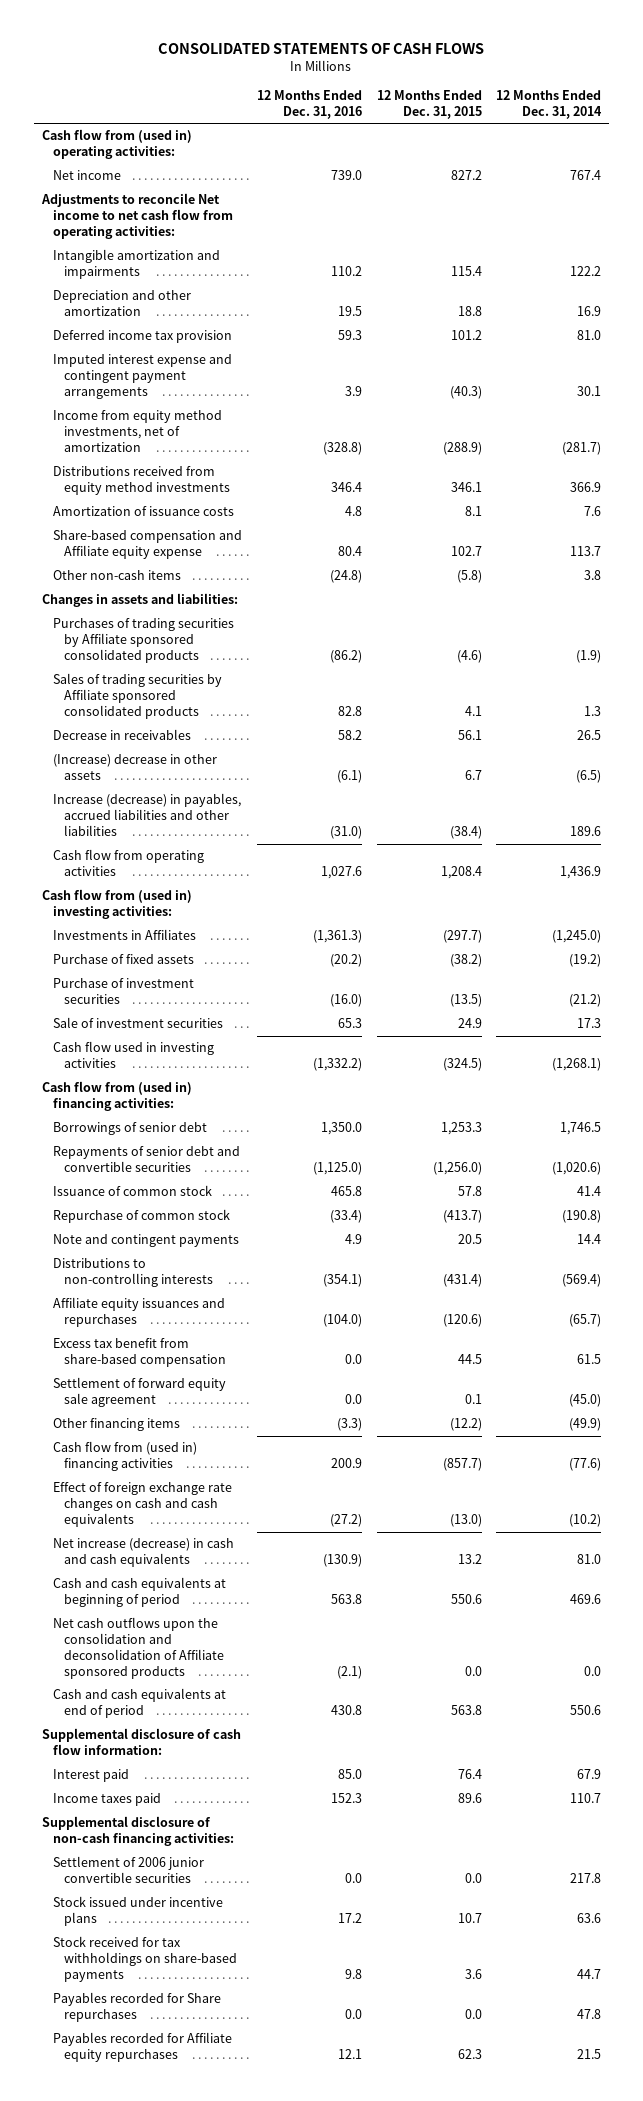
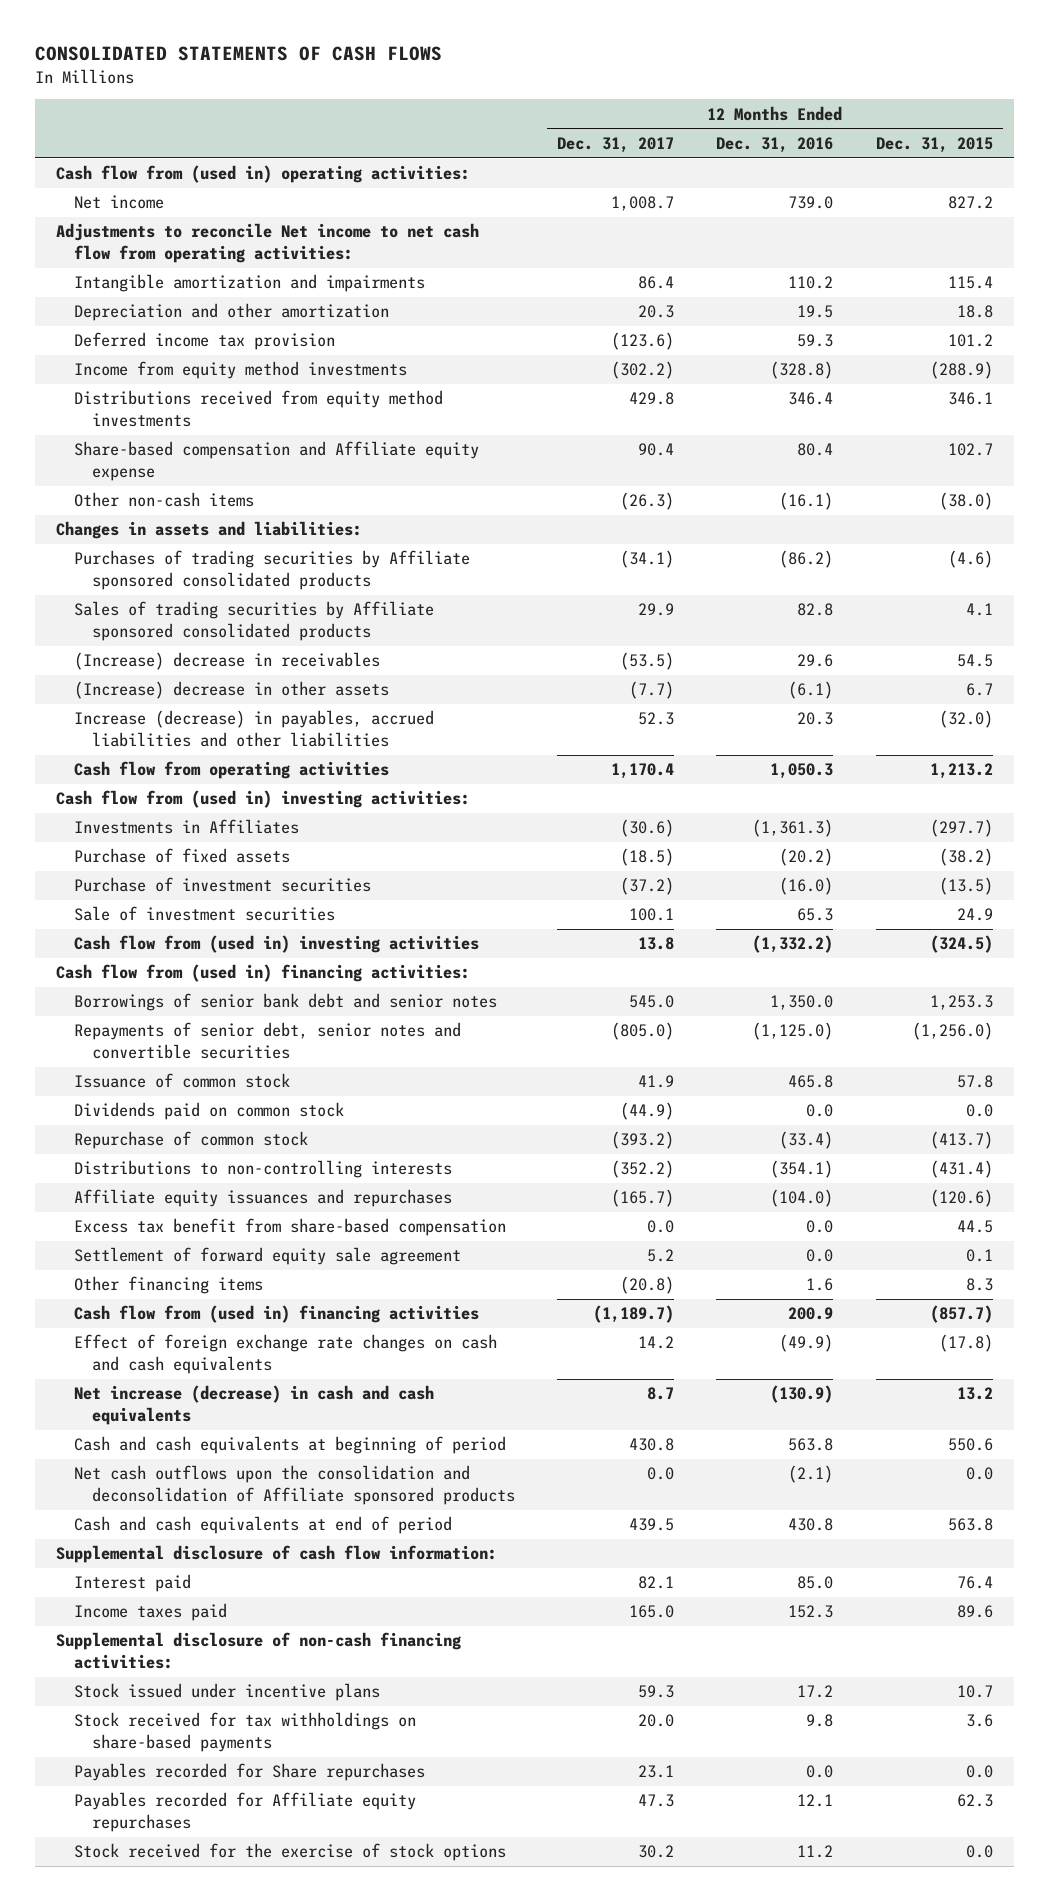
[496,90,603,120] 12 Months Ended Dec. 31, 2014 -> none
none -> [557,136,675,153] Dec. 31, 2017
[52,354,232,400] Imputed interest expense and contingent payment arrangements -> none
[52,410,222,453] Income from equity method investments, net of amortization -> [73,361,407,380] Income from equity method investments
[52,506,234,517] Amortization of issuance costs -> none
[329,570,362,584] (24.8) -> [779,492,834,511] (16.1)
[456,570,482,584] (5.8) -> [938,492,993,511] (38.0)
[52,729,191,741] Decrease in receivables -> [73,652,380,671] (Increase) decrease in receivables
[337,730,362,741] 58.2 -> [797,654,834,668] 29.6
[457,730,482,741] 56.1 -> [956,654,993,668] 54.5
[329,826,362,840] (31.0) -> [797,712,834,726] 20.3
[449,826,482,840] (38.4) -> [938,710,993,729] (32.0)
[320,866,362,880] 1,027.6 -> [770,763,834,780] 1,050.3
[440,866,482,880] 1,208.4 -> [929,763,993,780] 1,213.2
[52,1041,214,1069] Cash flow used in investing activities -> [73,935,479,954] Cash flow from (used in) investing activities
[52,1122,207,1136] Borrowings of senior debt -> [73,993,497,1012] Borrowings of senior bank debt and senior notes
[52,1146,240,1173] Repayments of senior debt and convertible securities -> [73,1022,461,1059] Repayments of senior debt, senior notes and convertible securities
none -> [73,1102,344,1121] Dividends paid on common stock
[52,1234,239,1248] Note and contingent payments -> none
[336,1418,362,1432] (3.3) -> [806,1278,834,1292] 1.6
[449,1418,482,1432] (12.2) -> [965,1278,993,1292] 8.3
[329,1514,362,1528] (27.2) -> [779,1334,834,1353] (49.9)
[449,1514,482,1528] (13.0) -> [938,1334,993,1353] (17.8)
[52,1856,204,1884] Settlement of 2006 junior convertible securities -> none
none -> [73,1843,506,1862] Stock received for the exercise of stock options

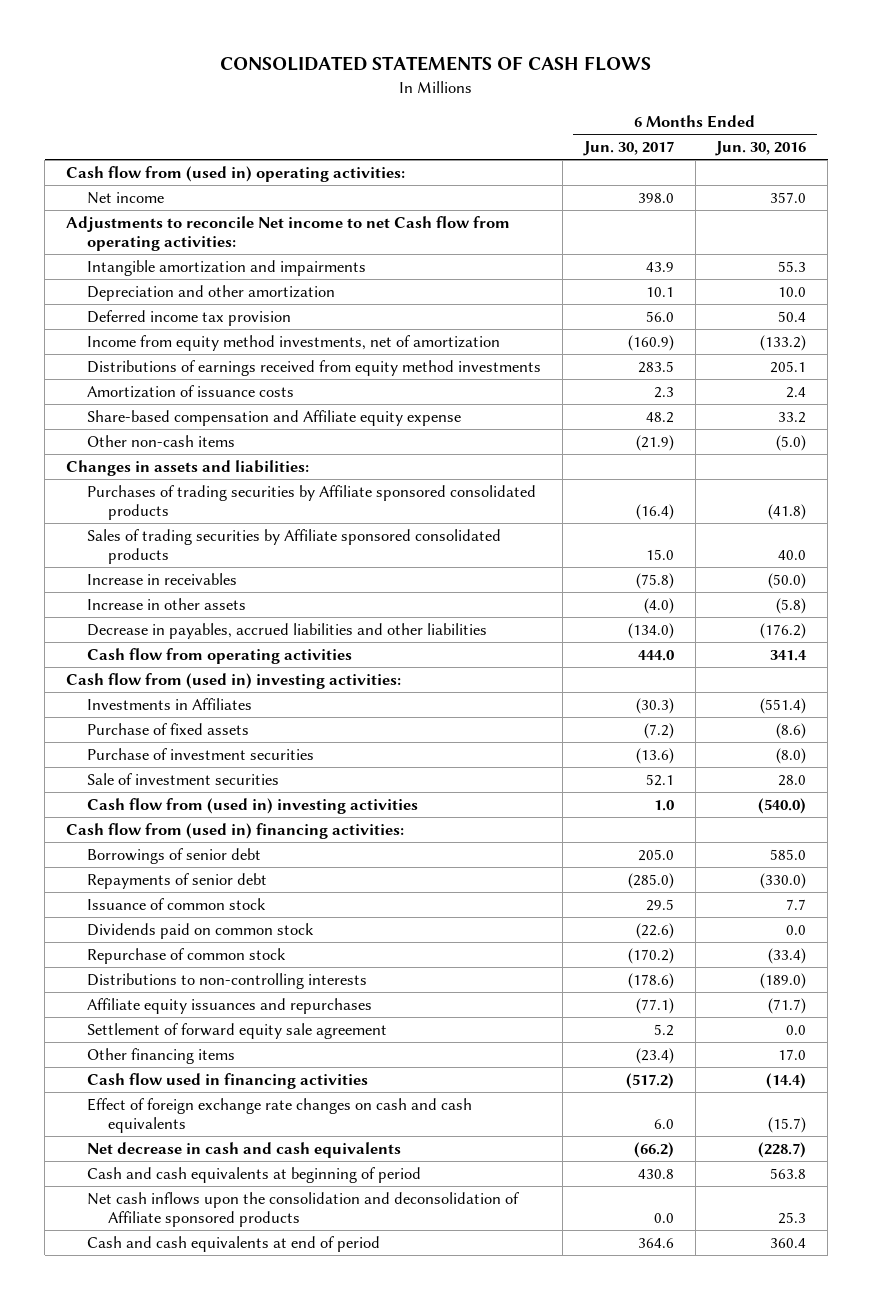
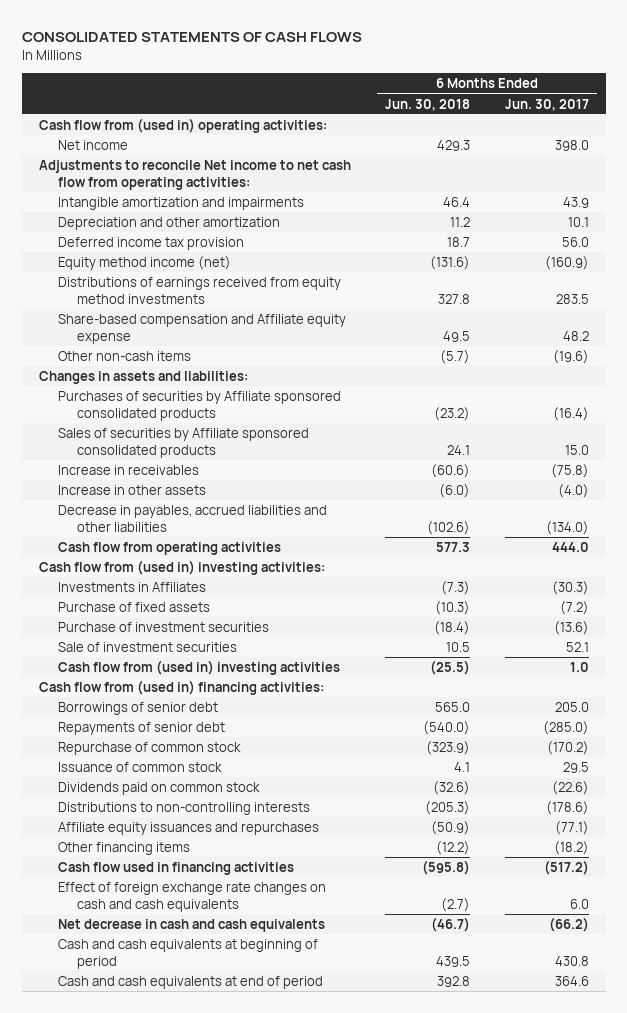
[715,140,807,156] Jun. 30, 2016 -> none
none -> [385,98,471,111] Jun. 30, 2018
[66,215,511,251] Adjustments to reconcile Net income to net Cash flow from operating activities: -> [38,159,351,191] Adjustments to reconcile Net income to net cash flow from operating activities:
[87,334,501,351] Income from equity method investments, net of amortization -> [57,255,231,270] Equity method income (net)
[87,384,295,398] Amortization of issuance costs -> none
[635,434,674,451] (21.9) -> [552,349,589,364] (19.6)
[87,484,537,520] Purchases of trading securities by Affiliate sponsored consolidated products -> [57,390,341,422] Purchases of securities by Affiliate sponsored consolidated products
[87,528,502,564] Sales of trading securities by Affiliate sponsored consolidated products -> [57,427,309,459] Sales of securities by Affiliate sponsored consolidated products
[87,947,287,964] Repurchase of common stock -> [57,741,241,755] Repurchase of common stock
[87,1022,388,1039] Settlement of forward equity sale agreement -> none
[635,1047,674,1064] (23.4) -> [553,840,589,855] (18.2)
[87,1191,520,1227] Net cash inflows upon the consolidation and deconsolidation of Affiliate sponsored products -> none

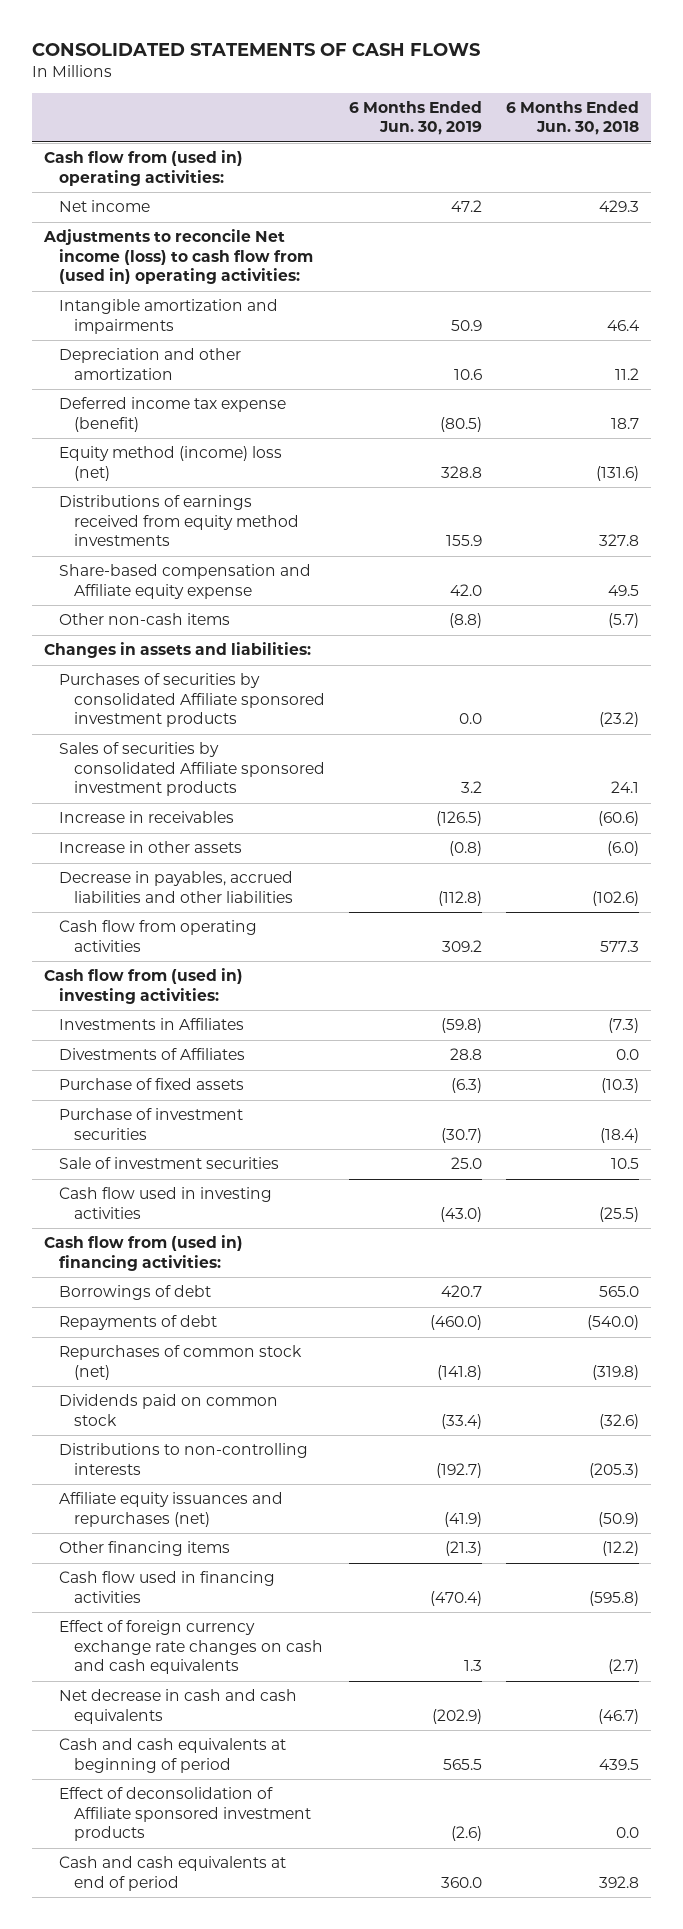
[504,98,589,111] Jun. 30, 2017 -> none
none -> [349,101,483,136] 6 Months Ended Jun. 30, 2019
[38,159,351,191] Adjustments to reconcile Net income to net cash flow from operating activities: -> [42,229,313,284] Adjustments to reconcile Net income (loss) to cash flow from (used in) operating activities:
[57,236,244,250] Deferred income tax provision -> [58,397,286,432] Deferred income tax expense (benefit)
[57,255,231,270] Equity method income (net) -> [58,446,282,481] Equity method (income) loss (net)
[57,390,341,422] Purchases of securities by Affiliate sponsored consolidated products -> [58,673,326,727] Purchases of securities by consolidated Affiliate sponsored investment products
[57,427,309,459] Sales of securities by Affiliate sponsored consolidated products -> [58,742,326,796] Sales of securities by consolidated Affiliate sponsored investment products
none -> [58,1048,245,1061] Divestments of Affiliates
[57,659,340,675] Cash flow from (used in) investing activities -> [58,1187,272,1219] Cash flow used in investing activities
[57,761,222,772] Issuance of common stock -> none
[57,701,218,715] Borrowings of senior debt -> [58,1285,211,1301] Borrowings of debt
[57,721,225,735] Repayments of senior debt -> [58,1315,217,1331] Repayments of debt
[57,741,241,755] Repurchase of common stock -> [58,1345,302,1380] Repurchases of common stock (net)
[426,740,471,755] (323.9) -> [591,1364,639,1380] (319.8)
[57,821,319,835] Affiliate equity issuances and repurchases -> [58,1492,283,1527] Affiliate equity issuances and repurchases (net)
[57,881,326,913] Effect of foreign exchange rate changes on cash and cash equivalents -> [58,1620,324,1674] Effect of foreign currency exchange rate changes on cash and cash equivalents
none -> [58,1787,312,1841] Effect of deconsolidation of Affiliate sponsored investment products

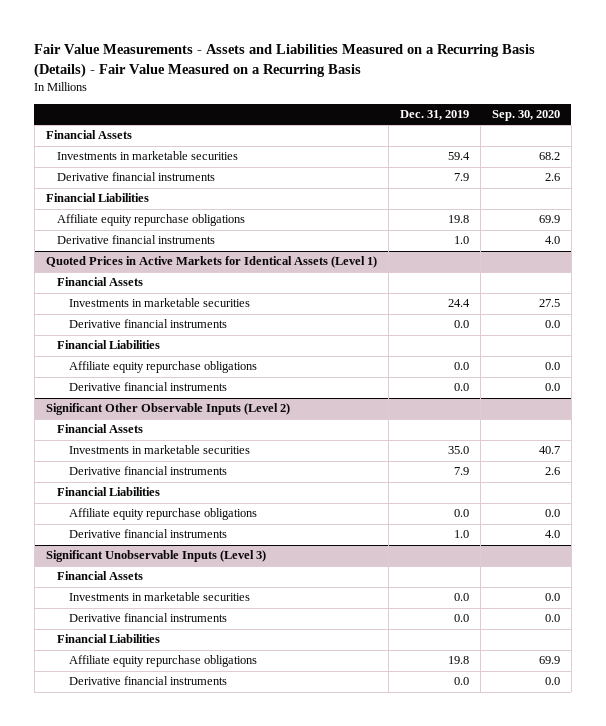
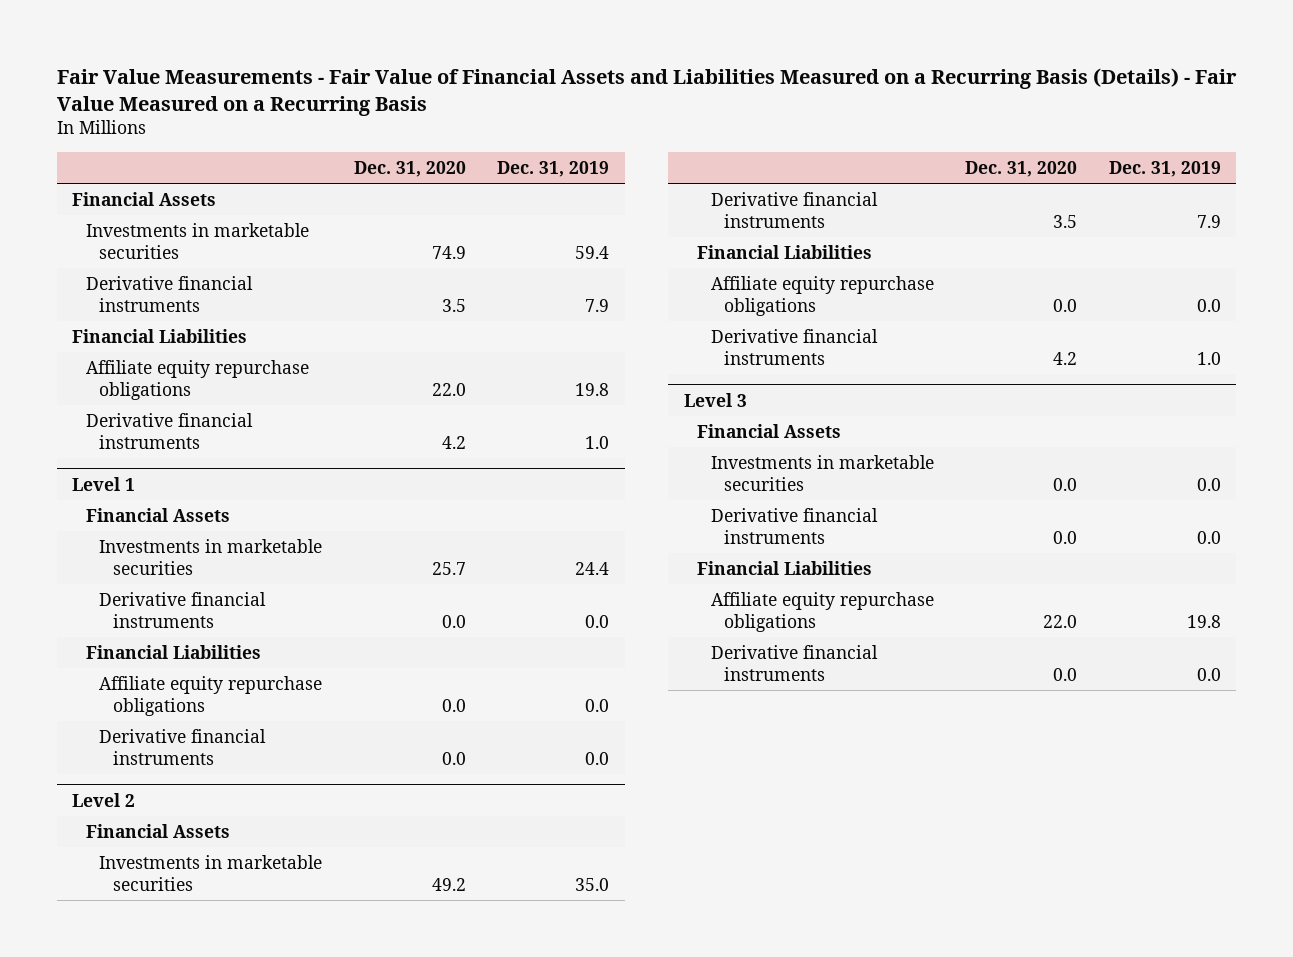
[34,44,536,78] Fair Value Measurements - Assets and Liabilities Measured on a Recurring Basis (Details) - Fair Value Measured on a Recurring Basis -> [56,67,1237,116] Fair Value Measurements - Fair Value of Financial Assets and Liabilities Measured on a Recurring Basis (Details) - Fair Value Measured on a Recurring Basis
[491,110,560,122] Sep. 30, 2020 -> none
none -> [353,160,466,177] Dec. 31, 2020
[45,256,377,269] Quoted Prices in Active Markets for Identical Assets (Level 1) -> [72,476,136,491] Level 1
[45,403,290,416] Significant Other Observable Inputs (Level 2) -> [72,792,136,807] Level 2
[45,550,266,563] Significant Unobservable Inputs (Level 3) -> [683,392,747,407] Level 3

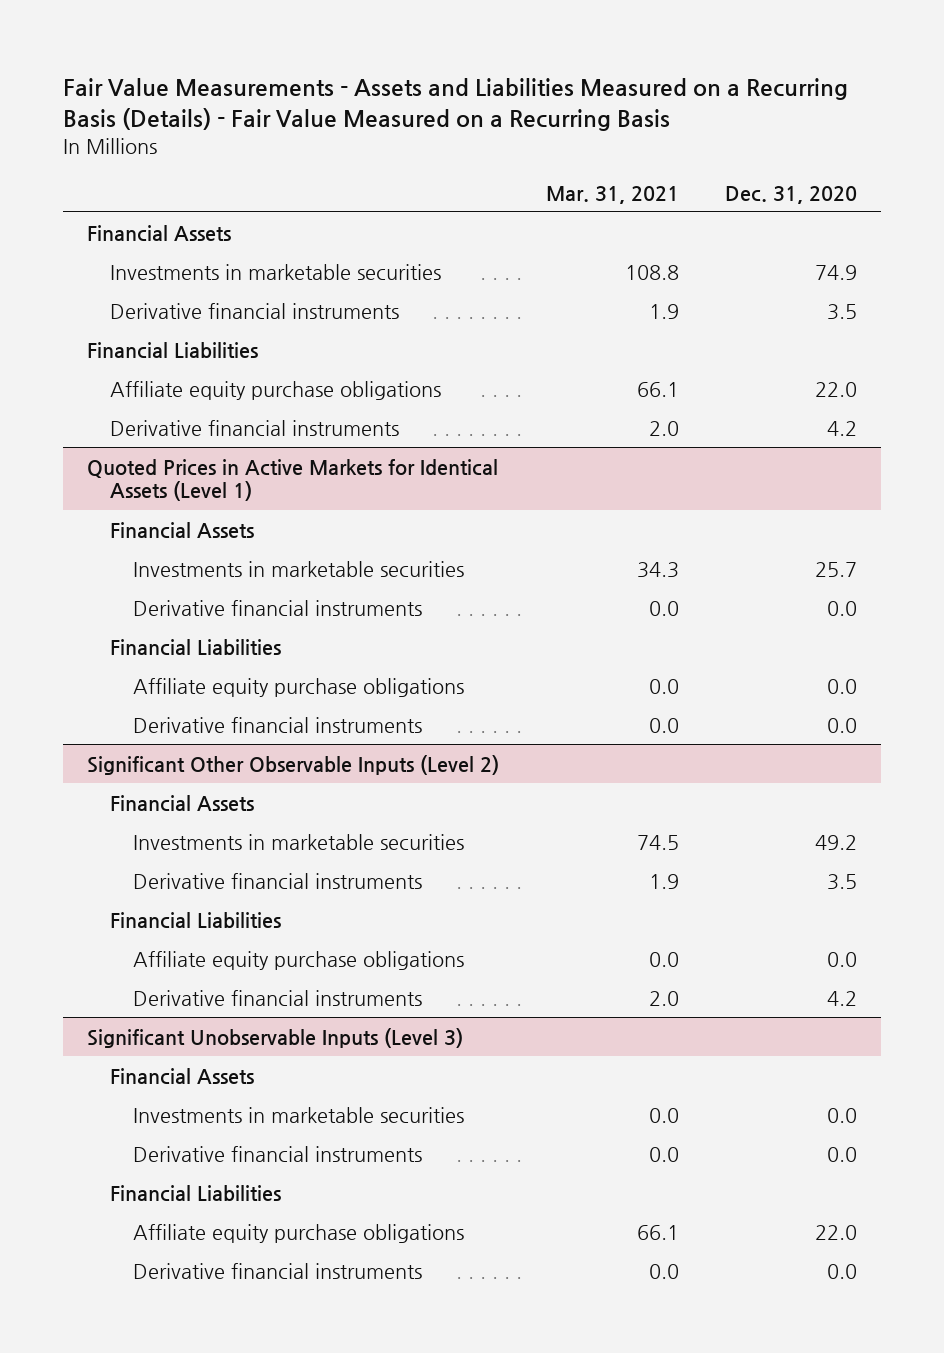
[56,67,1237,116] Fair Value Measurements - Fair Value of Financial Assets and Liabilities Measured on a Recurring Basis (Details) - Fair Value Measured on a Recurring Basis -> [63,77,849,131] Fair Value Measurements - Assets and Liabilities Measured on a Recurring Basis (Details) - Fair Value Measured on a Recurring Basis
[496,160,609,177] Dec. 31, 2019 -> none
none -> [545,185,679,204] Mar. 31, 2021
[85,360,309,400] Affiliate equity repurchase obligations -> [109,380,441,400] Affiliate equity purchase obligations
[72,476,136,491] Level 1 -> [86,458,498,502] Quoted Prices in Active Markets for Identical Assets (Level 1)
[99,676,323,716] Affiliate equity repurchase obligations -> [132,677,464,697] Affiliate equity purchase obligations
[72,792,136,807] Level 2 -> [86,754,499,775] Significant Other Observable Inputs (Level 2)
[710,276,934,316] Affiliate equity repurchase obligations -> [132,950,464,970] Affiliate equity purchase obligations
[683,392,747,407] Level 3 -> [86,1027,463,1048] Significant Unobservable Inputs (Level 3)
[710,592,934,632] Affiliate equity repurchase obligations -> [132,1223,464,1243] Affiliate equity purchase obligations

